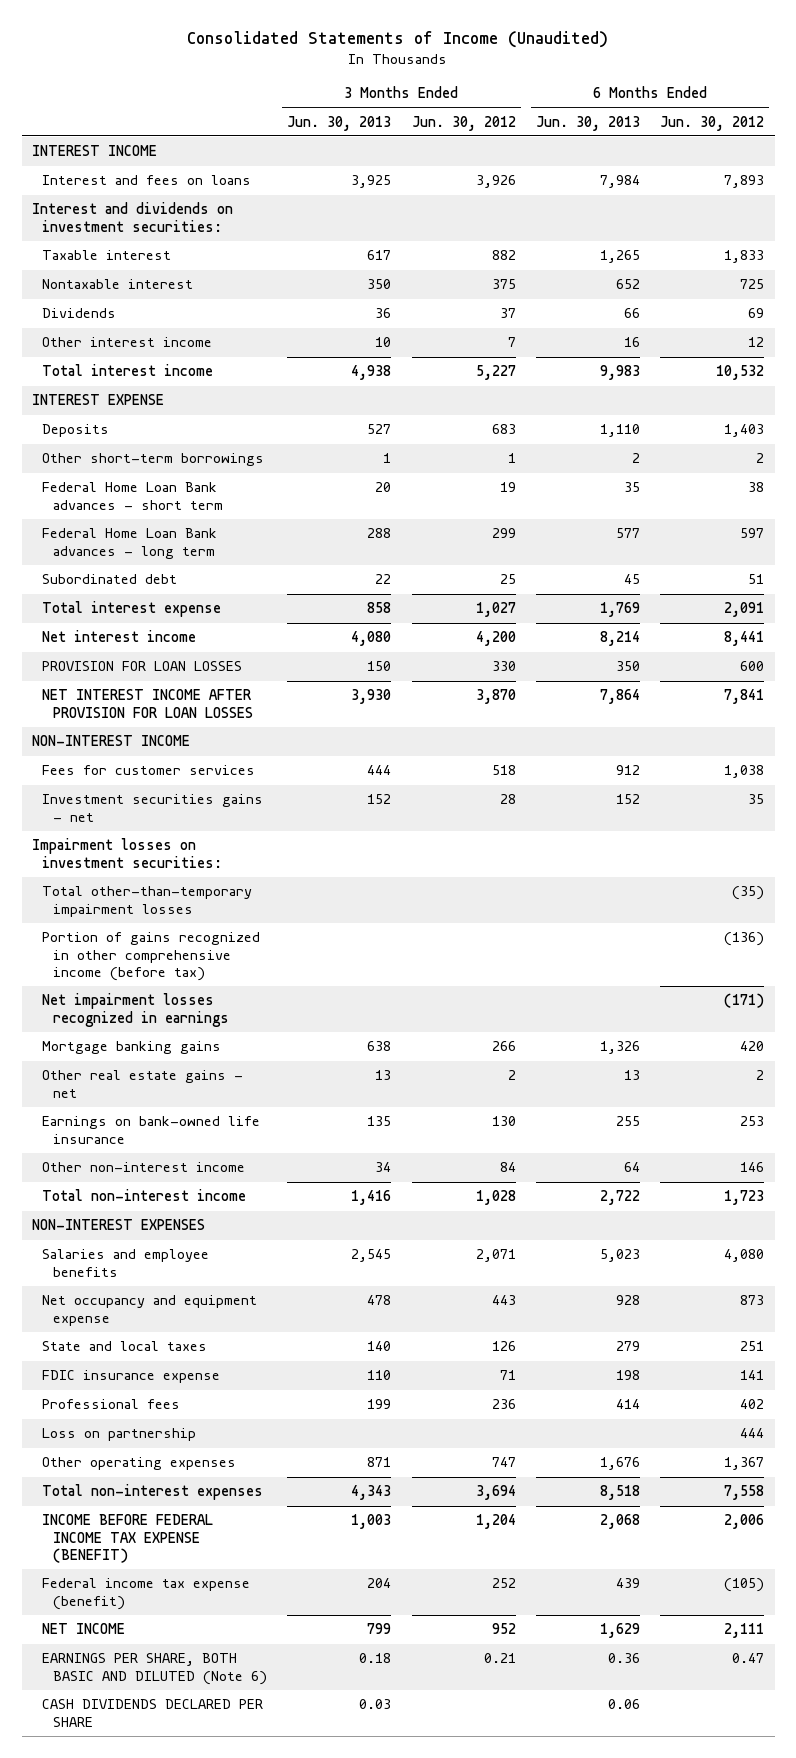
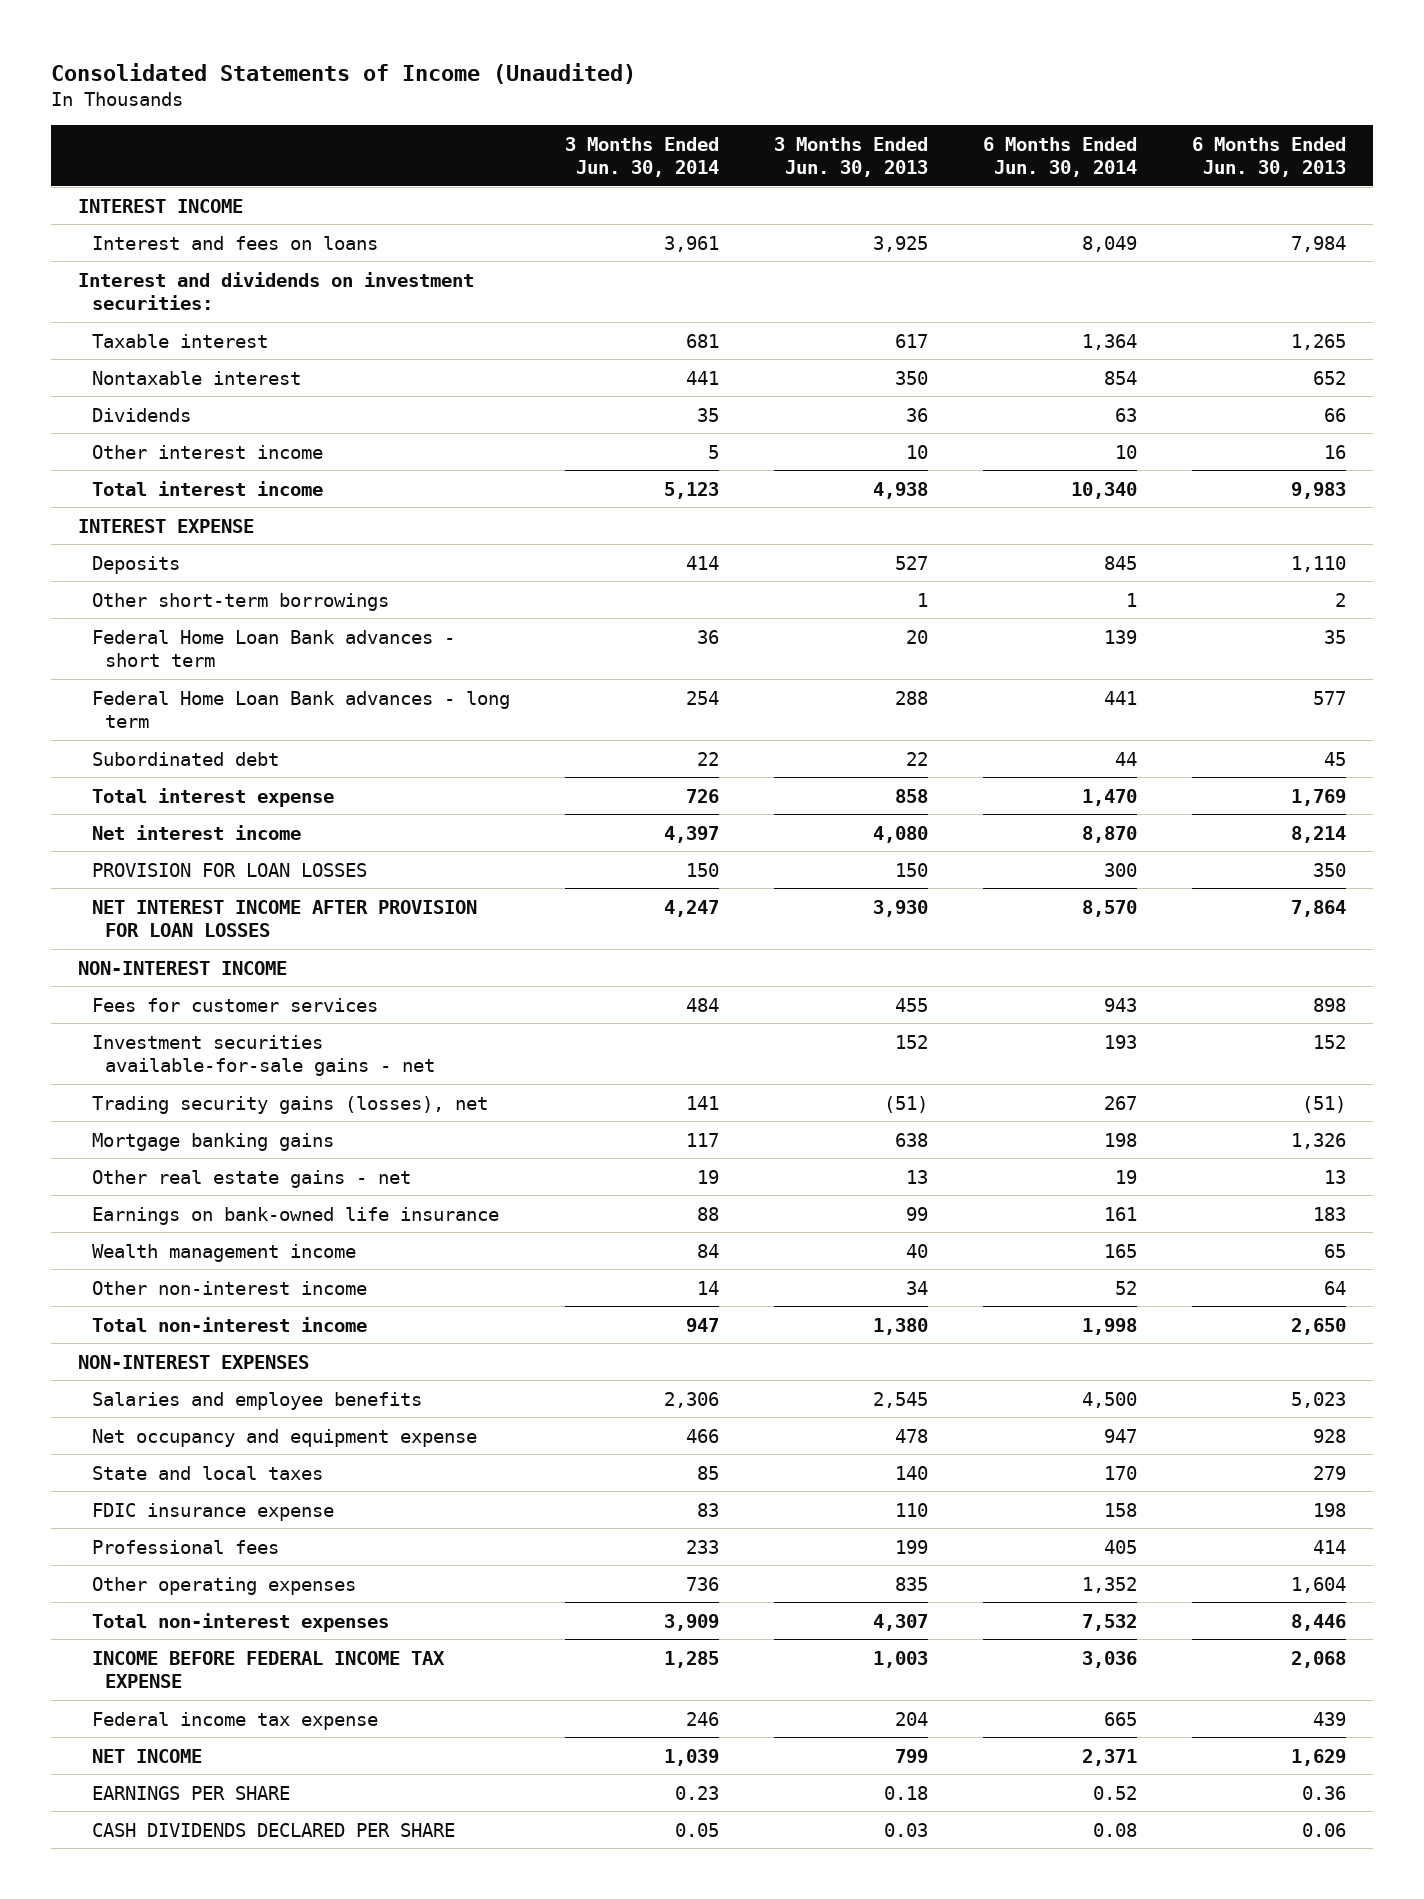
[411,115,516,131] Jun. 30, 2012 -> none
[660,115,765,131] Jun. 30, 2012 -> none
none -> [564,136,719,178] 3 Months Ended Jun. 30, 2014
none -> [982,136,1137,178] 6 Months Ended Jun. 30, 2014
[31,838,223,868] Impairment losses on investment securities: -> none
[42,886,253,917] Total other-than-temporary impairment losses -> none
[42,932,261,982] Portion of gains recognized in other comprehensive income (before tax) -> none
[42,993,229,1027] Net impairment losses recognized in earnings -> none
[367,765,392,776] 444 -> [894,997,928,1012] 455
[615,765,640,776] 912 -> [1312,997,1346,1012] 898
[42,794,264,822] Investment securities gains - net -> [91,1034,436,1076] Investment securities available-for-sale gains - net
none -> [91,1095,488,1114] Trading security gains (losses), net
[367,1116,392,1127] 135 -> [905,1206,928,1221] 99
[615,1116,640,1127] 255 -> [1312,1206,1346,1221] 183
none -> [91,1243,356,1262] Wealth management income
[351,1190,392,1206] 1,416 -> [872,1317,928,1335] 1,380
[599,1190,640,1206] 2,722 -> [1290,1317,1346,1335] 2,650
[42,1428,197,1442] Loss on partnership -> none
[367,1457,392,1468] 871 -> [894,1576,928,1591] 835
[599,1457,640,1471] 1,676 -> [1290,1576,1346,1593] 1,604
[351,1485,392,1501] 4,343 -> [872,1613,928,1631] 4,307
[599,1485,640,1501] 8,518 -> [1290,1613,1346,1631] 8,446
[42,1514,214,1564] INCOME BEFORE FEDERAL INCOME TAX EXPENSE (BENEFIT) -> [91,1650,445,1688] INCOME BEFORE FEDERAL INCOME TAX EXPENSE
[42,1578,251,1610] Federal income tax expense (benefit) -> [91,1711,378,1730] Federal income tax expense
[42,1653,267,1685] EARNINGS PER SHARE, BOTH BASIC AND DILUTED (Note 6) -> [91,1785,290,1800] EARNINGS PER SHARE

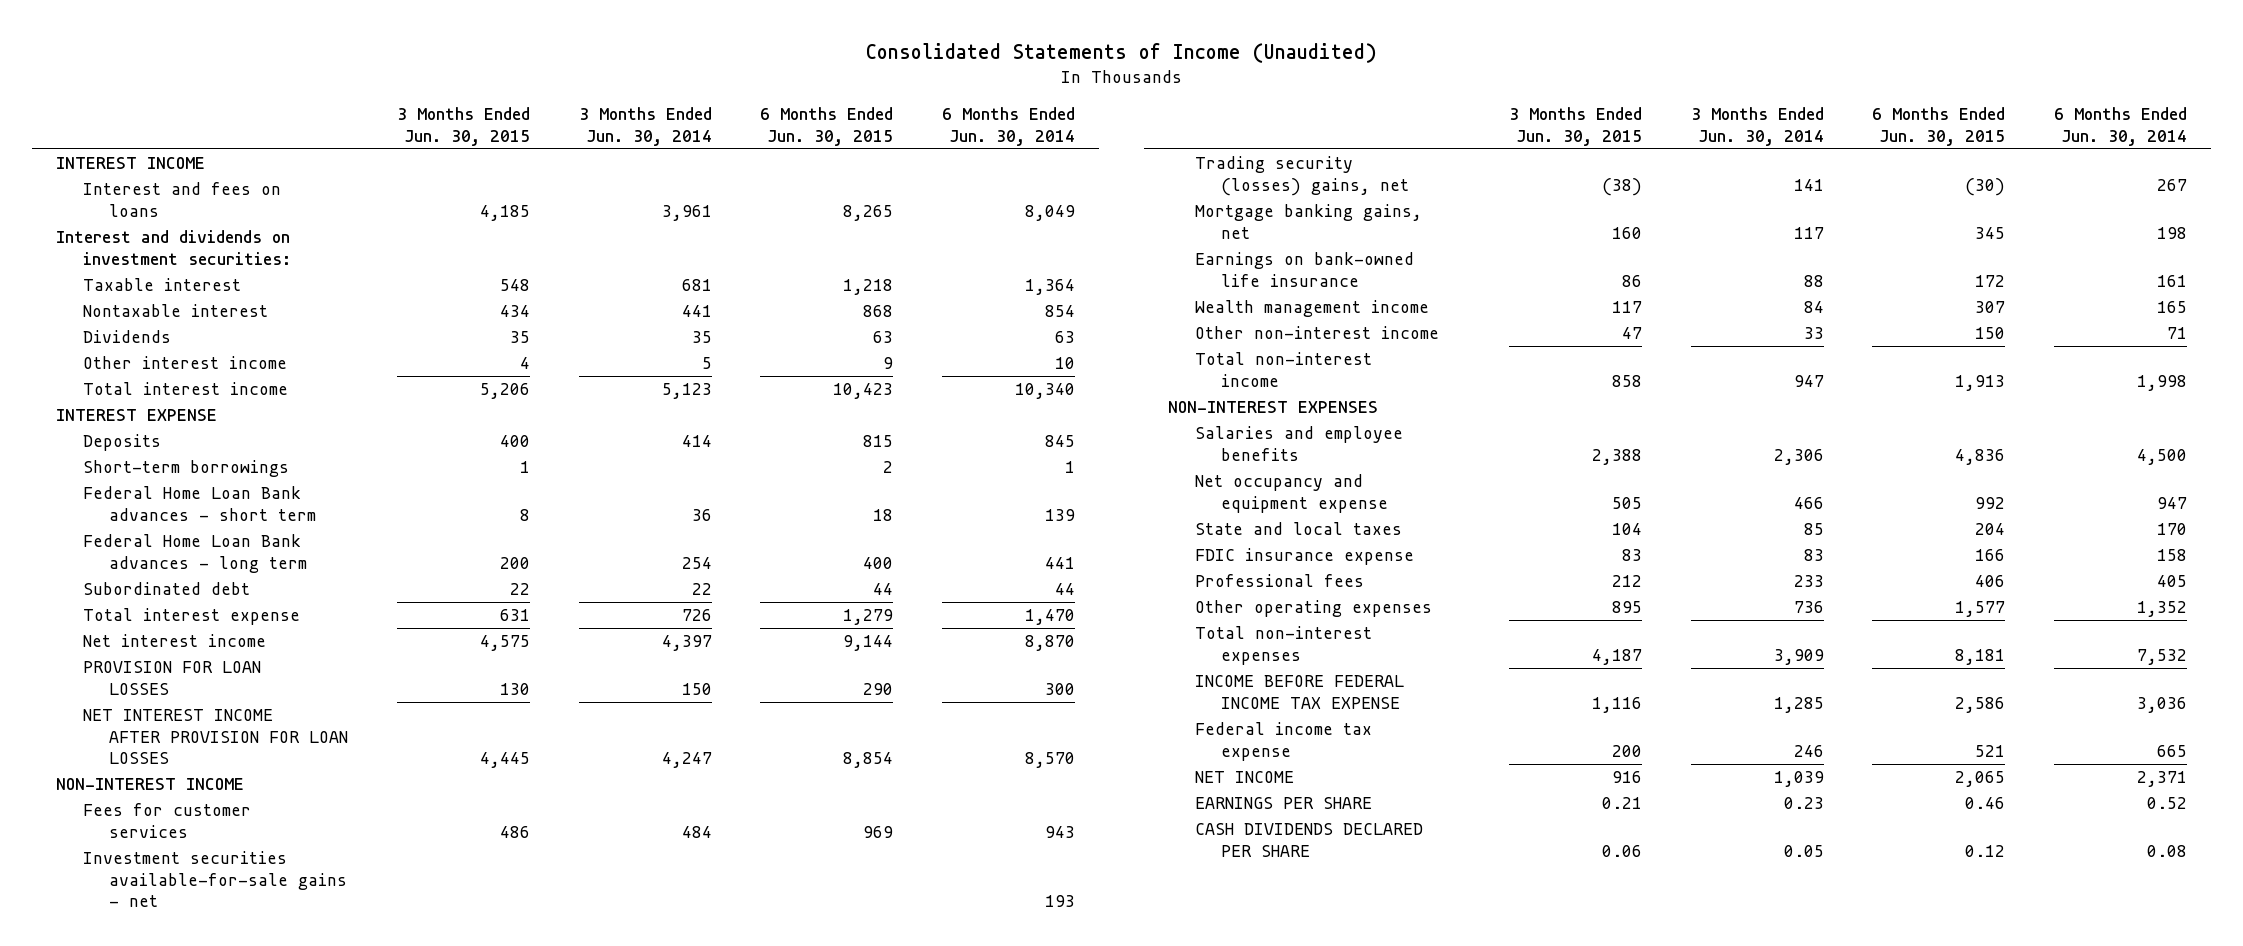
[773,136,928,178] 3 Months Ended Jun. 30, 2013 -> none
[1191,136,1346,178] 6 Months Ended Jun. 30, 2013 -> none
none -> [396,107,530,146] 3 Months Ended Jun. 30, 2015
none -> [760,107,894,146] 6 Months Ended Jun. 30, 2015
[91,592,389,611] Other short-term borrowings -> [82,460,289,478] Short-term borrowings
[91,1169,411,1188] Other real estate gains - net -> none
[91,1095,488,1114] Trading security gains (losses), net -> [1194,156,1410,196] Trading security (losses) gains, net
[91,1132,334,1151] Mortgage banking gains -> [1194,204,1422,239] Mortgage banking gains, net
[696,1280,719,1295] 14 -> [1803,327,1824,340] 33
[1114,1280,1137,1295] 52 -> [2166,327,2187,340] 71

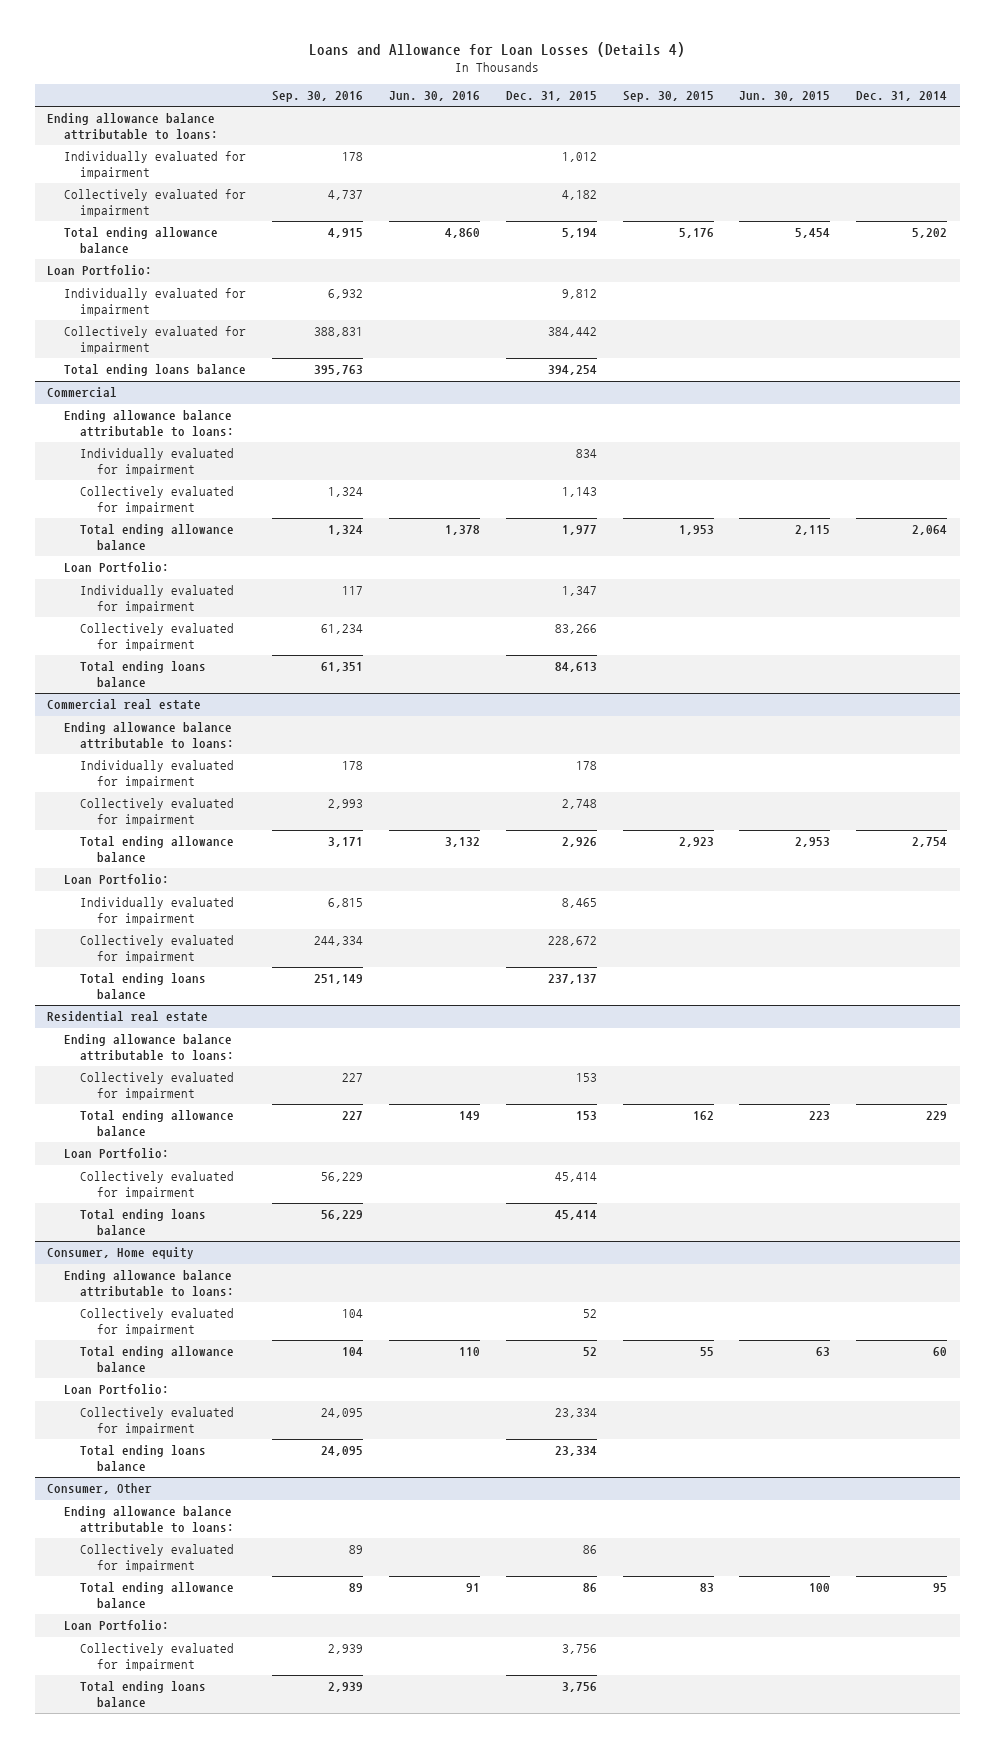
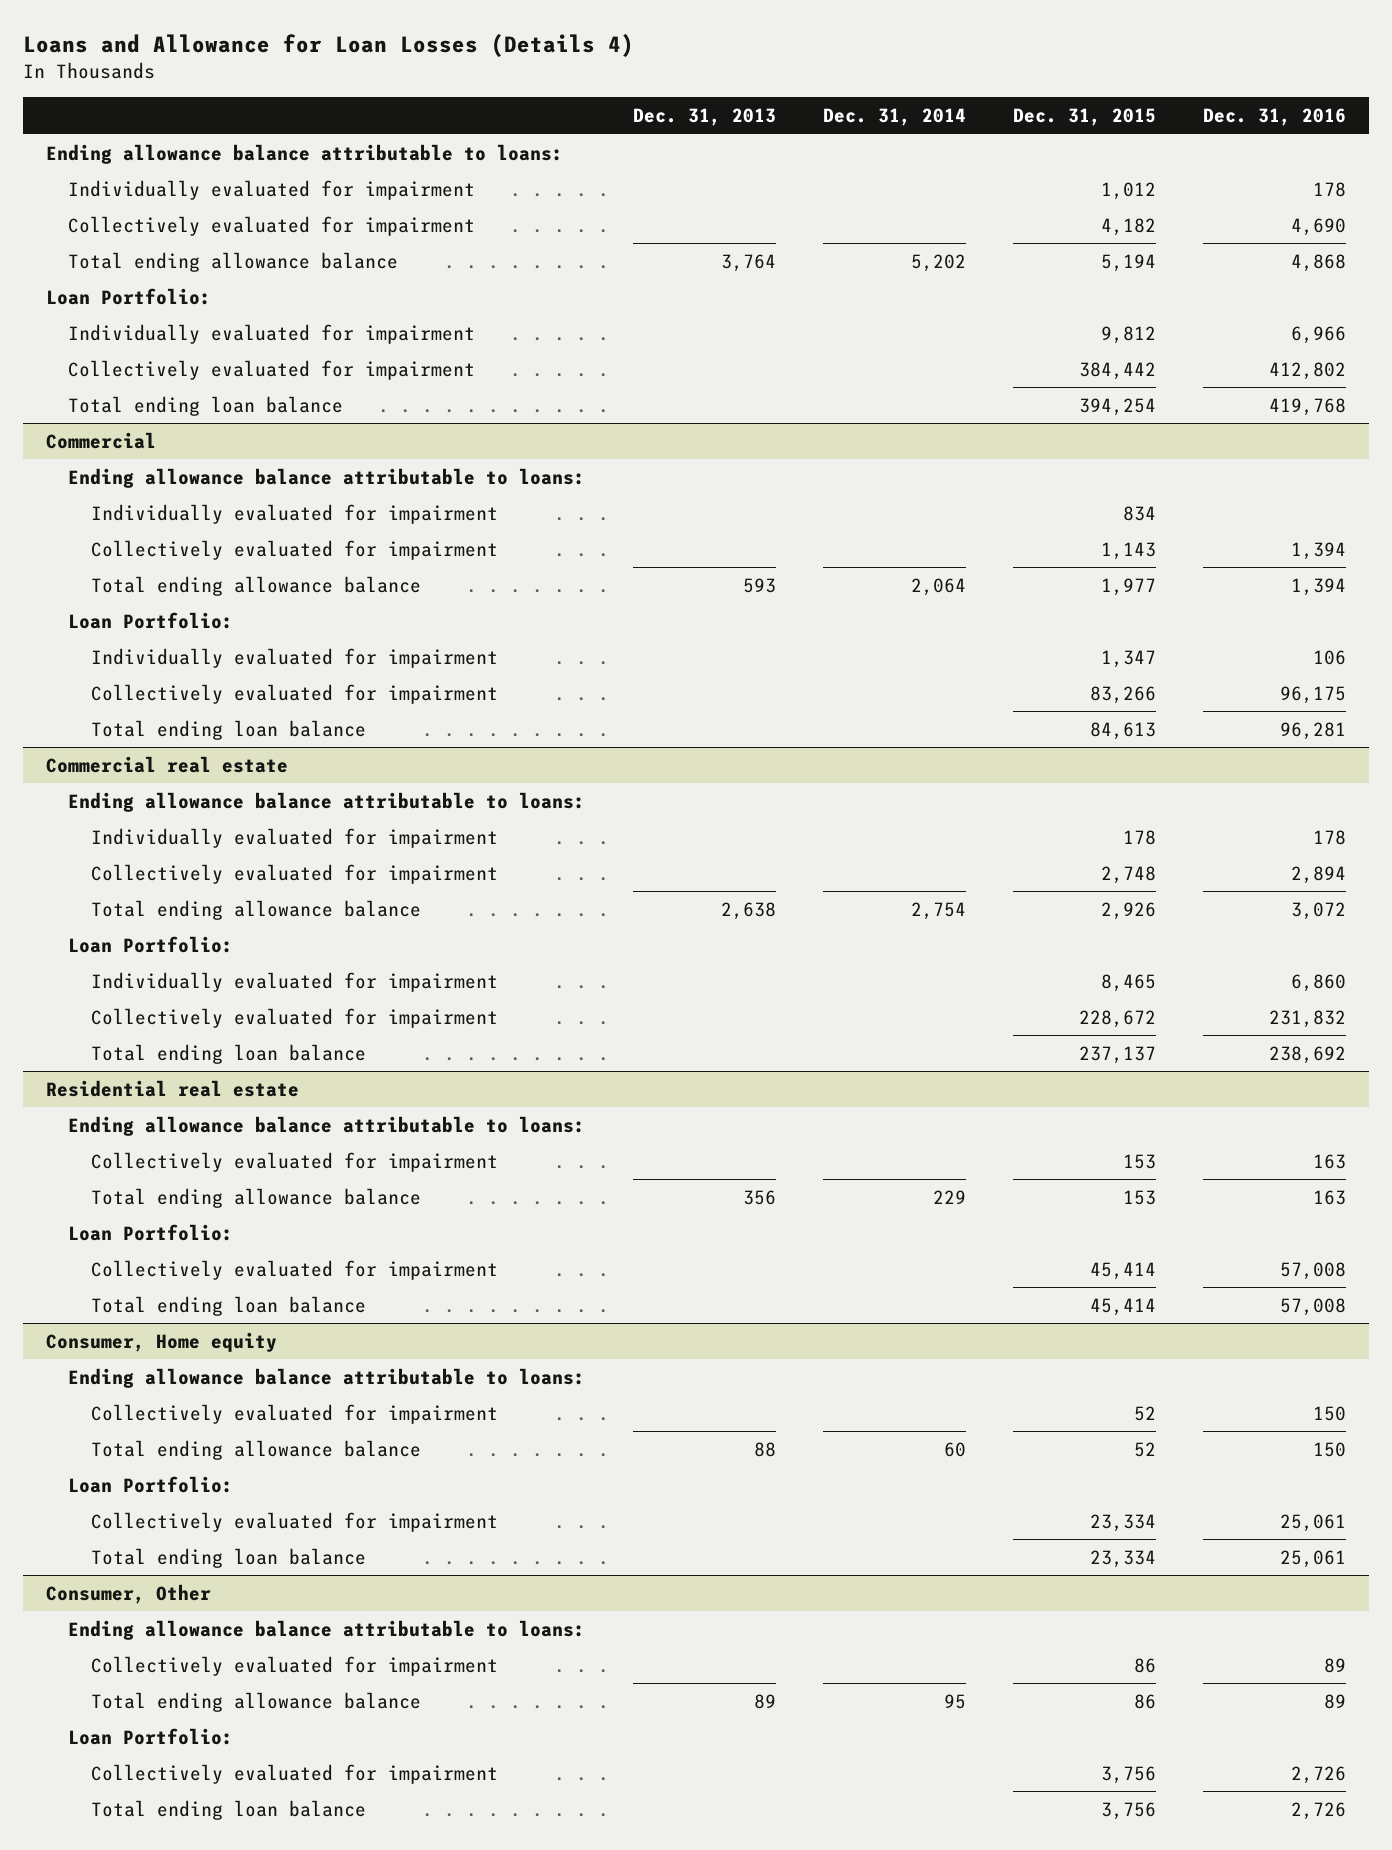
[271,91,363,103] Sep. 30, 2016 -> none
[388,91,480,102] Jun. 30, 2016 -> none
[622,91,714,103] Sep. 30, 2015 -> none
[739,91,831,102] Jun. 30, 2015 -> none
none -> [632,108,776,127] Dec. 31, 2013
none -> [1202,108,1346,127] Dec. 31, 2016
[63,364,246,377] Total ending loans balance -> [68,395,344,416] Total ending loan balance
[80,661,207,687] Total ending loans balance -> [90,719,366,740] Total ending loan balance
[80,973,207,999] Total ending loans balance -> [90,1043,366,1064] Total ending loan balance
[80,1209,207,1235] Total ending loans balance -> [90,1295,366,1316] Total ending loan balance
[80,1445,207,1471] Total ending loans balance -> [90,1547,366,1568] Total ending loan balance
[80,1681,207,1707] Total ending loans balance -> [90,1799,366,1820] Total ending loan balance

